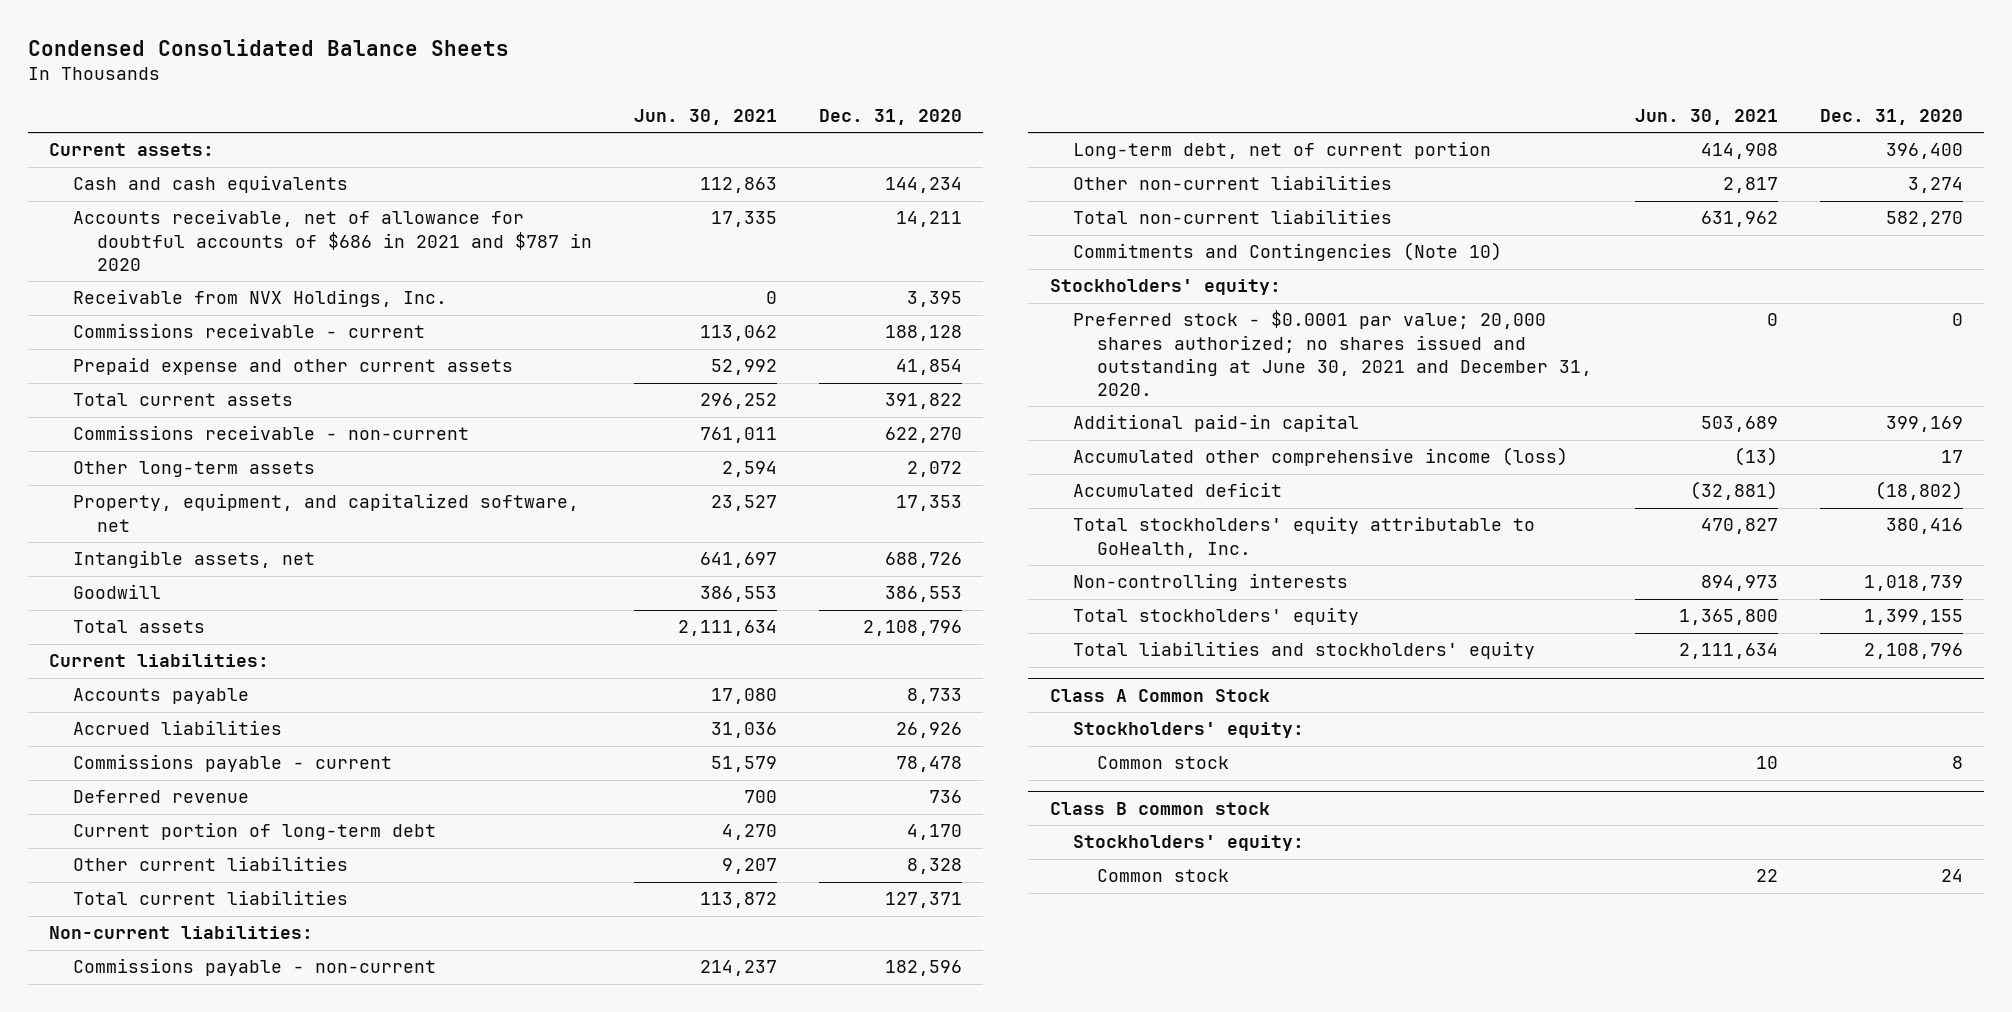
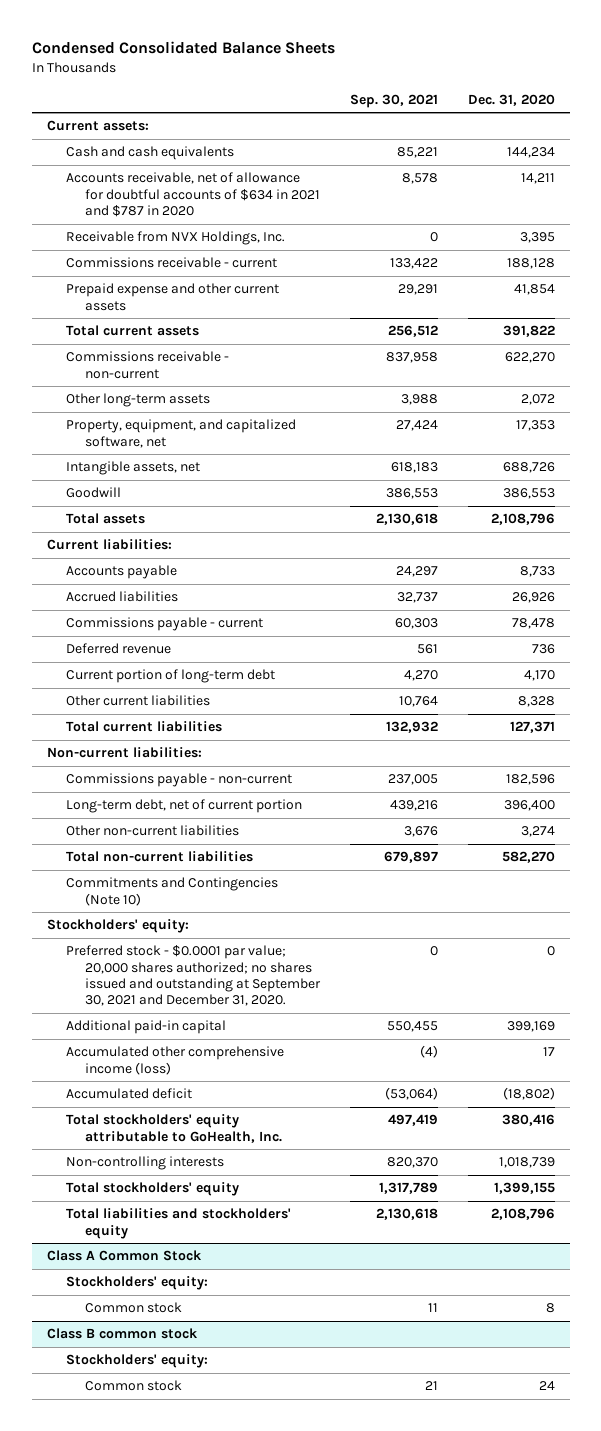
[633,109,777,126] Jun. 30, 2021 -> none
none -> [349,93,438,108] Sep. 30, 2021
[72,209,592,271] Accounts receivable, net of allowance for doubtful accounts of $686 in 2021 and $787 in 2020 -> [65,172,321,218] Accounts receivable, net of allowance for doubtful accounts of $634 in 2021 and $787 in 2020
[1073,310,1593,396] Preferred stock - $0.0001 par value; 20,000 shares authorized; no shares issued and outstanding at June 30, 2021 and December 31, 2020. -> [65,945,322,1007] Preferred stock - $0.0001 par value; 20,000 shares authorized; no shares issued and outstanding at September 30, 2021 and December 31, 2020.

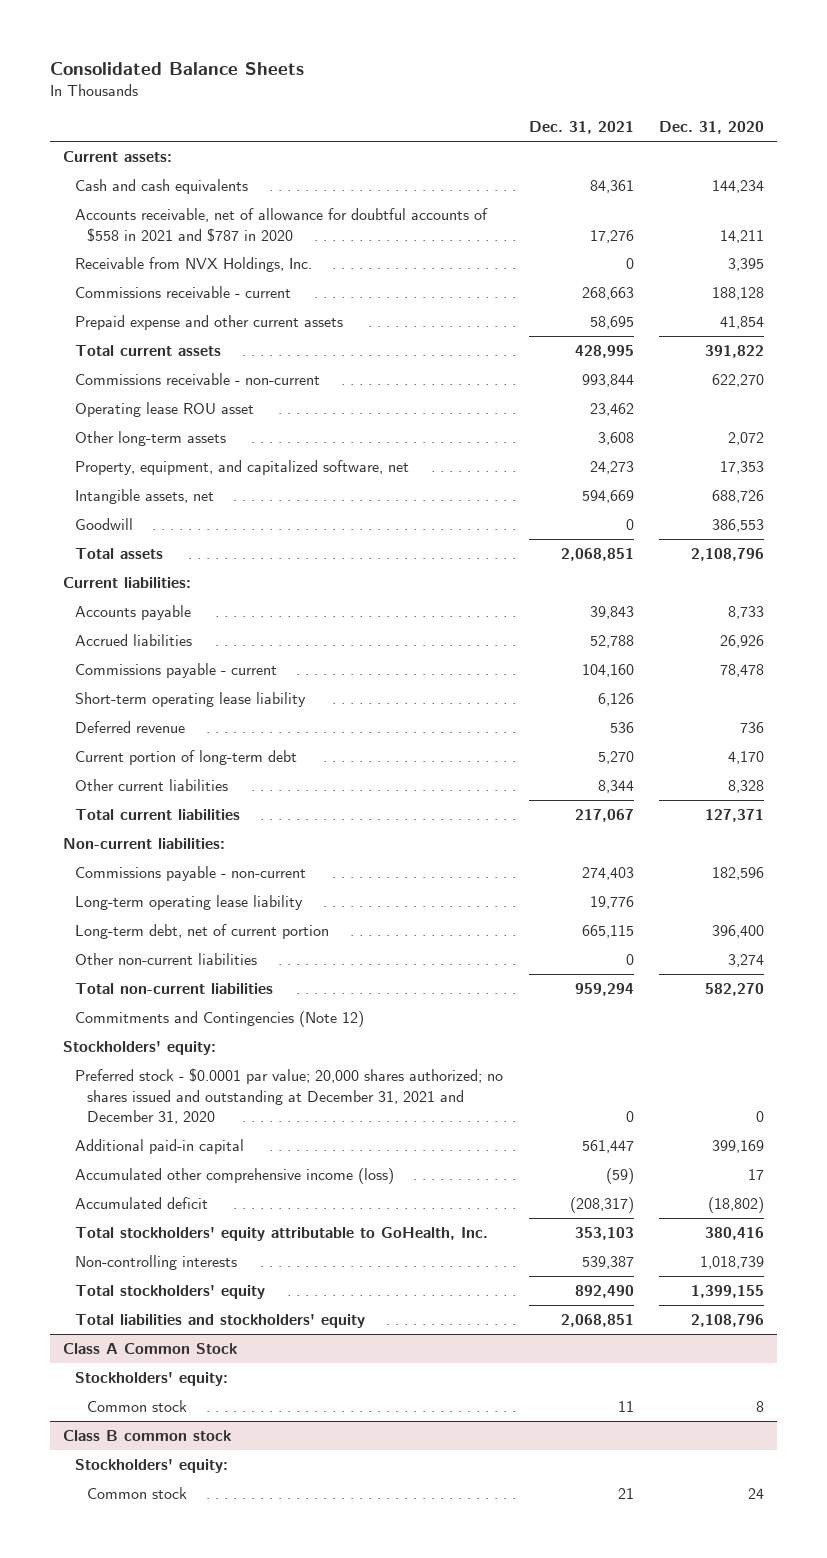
[31,41,335,55] Condensed Consolidated Balance Sheets -> [49,61,304,75] Consolidated Balance Sheets
[349,93,438,108] Sep. 30, 2021 -> none
none -> [528,121,634,135] Dec. 31, 2021
[65,172,321,218] Accounts receivable, net of allowance for doubtful accounts of $634 in 2021 and $787 in 2020 -> [74,208,488,242] Accounts receivable, net of allowance for doubtful accounts of $558 in 2021 and $787 in 2020
none -> [74,402,254,418] Operating lease ROU asset
none -> [74,692,306,708] Short-term operating lease liability
none -> [74,895,303,911] Long-term operating lease liability
[65,877,278,906] Commitments and Contingencies (Note 10) -> [74,1011,364,1028] Commitments and Contingencies (Note 12)
[65,945,322,1007] Preferred stock - $0.0001 par value; 20,000 shares authorized; no shares issued and outstanding at September 30, 2021 and December 31, 2020. -> [74,1068,503,1125] Preferred stock - $0.0001 par value; 20,000 shares authorized; no shares issued and outstanding at December 31, 2021 and December 31, 2020

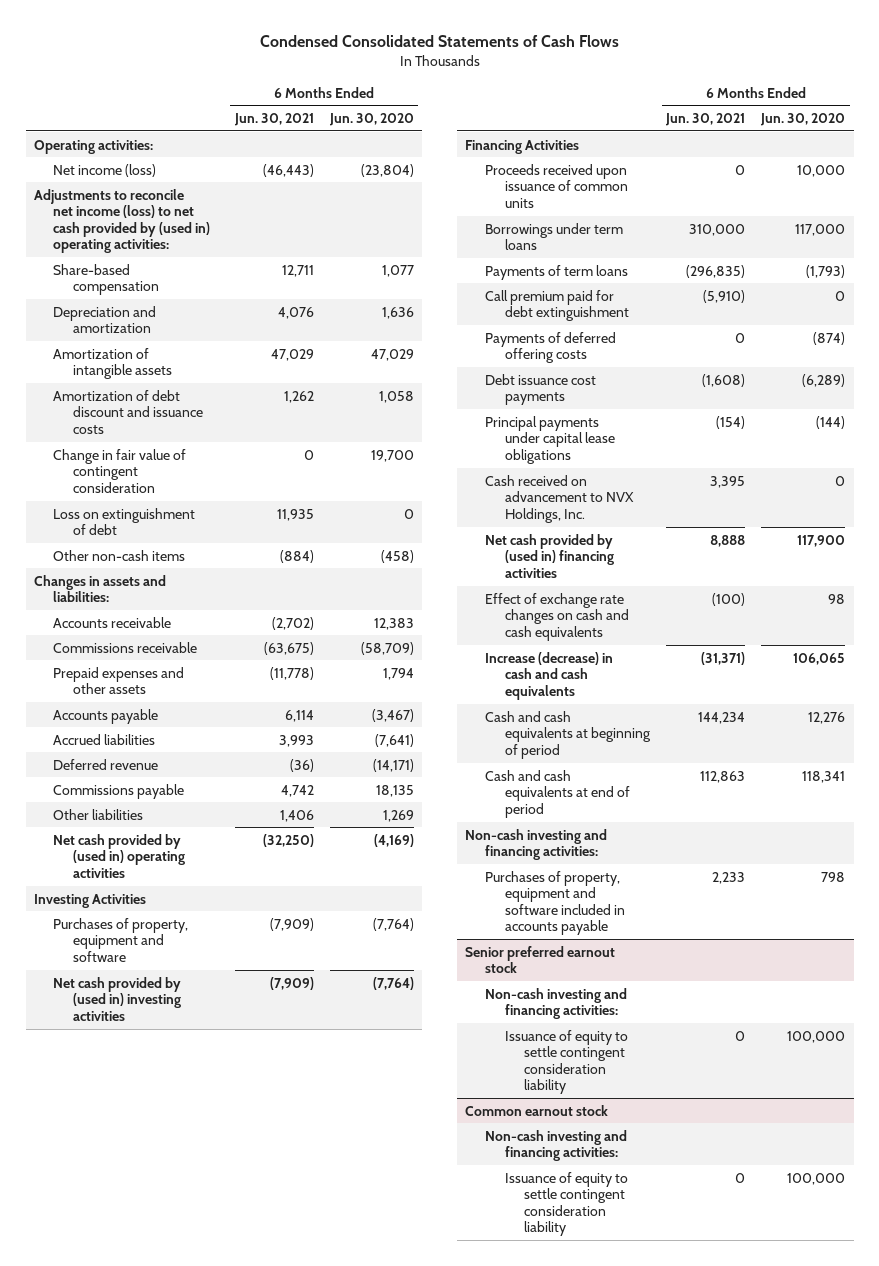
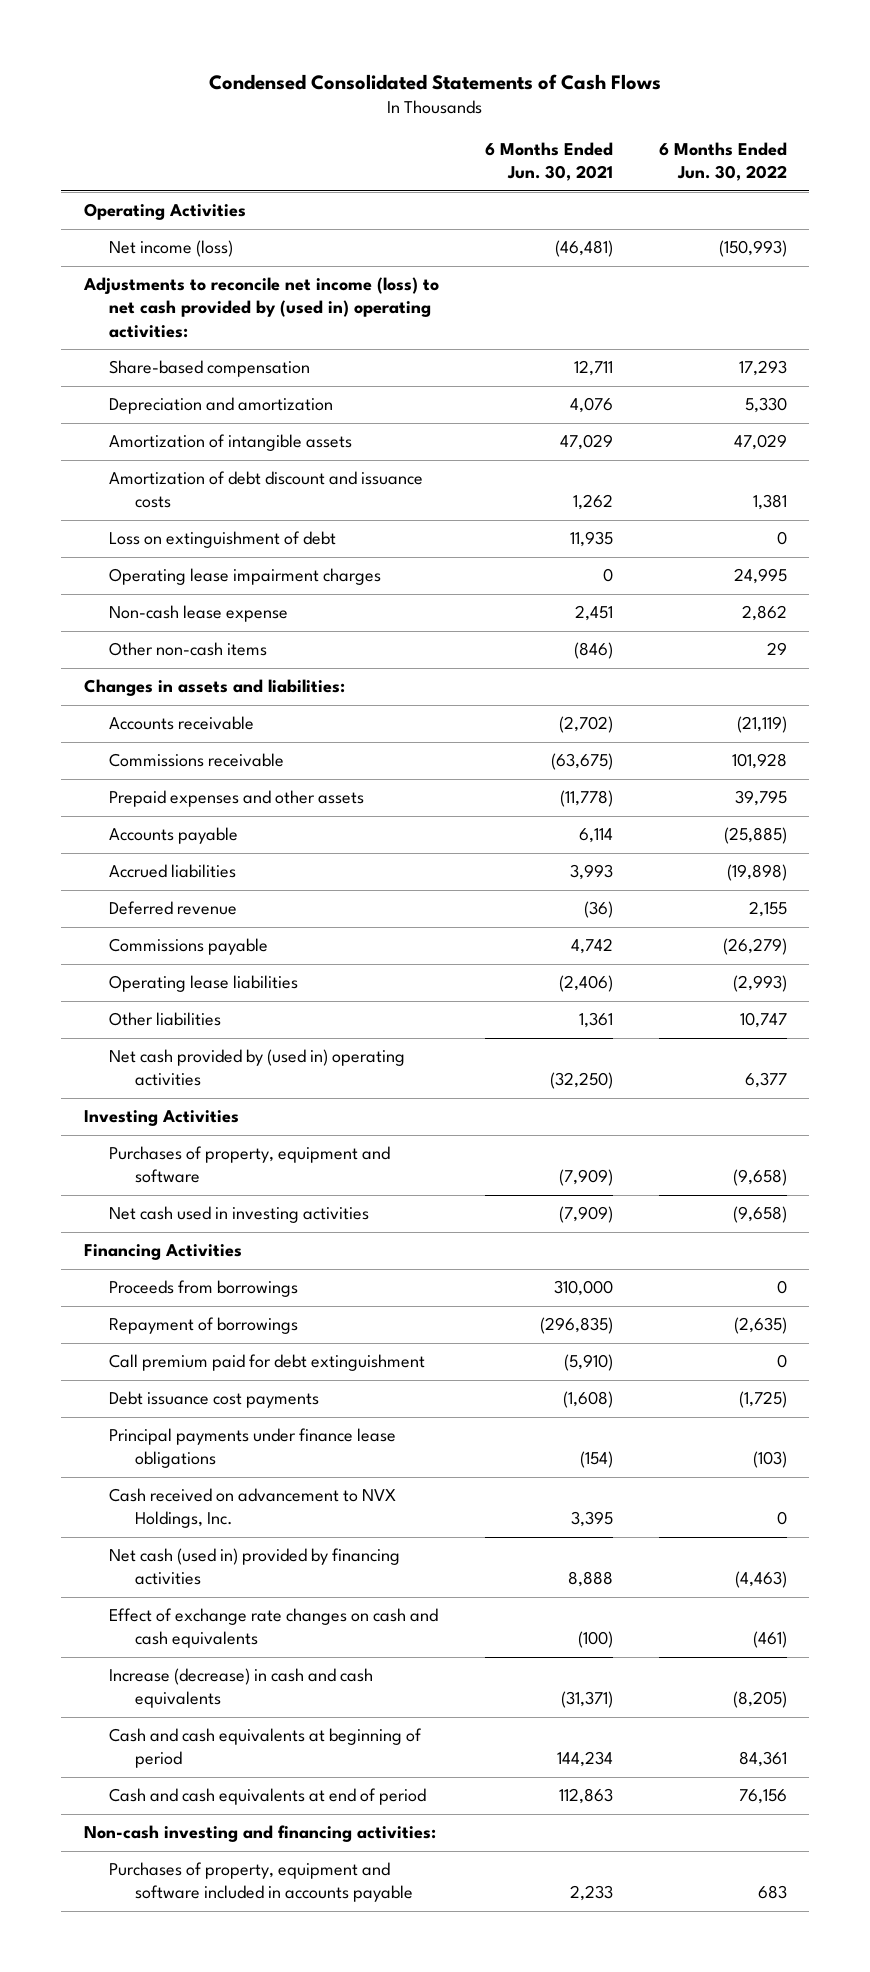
[328,113,414,127] Jun. 30, 2020 -> none
none -> [658,141,787,182] 6 Months Ended Jun. 30, 2022
[33,139,153,154] Operating activities: -> [83,203,246,221] Operating Activities
[262,163,314,177] (46,443) -> [554,240,613,258] (46,481)
[53,448,187,493] Change in fair value of contingent consideration -> none
none -> [109,568,382,586] Operating lease impairment charges
none -> [109,605,289,623] Non-cash lease expense
[279,549,314,563] (884) -> [573,642,613,660] (846)
none -> [109,975,299,993] Operating lease liabilities
[279,809,314,822] 1,406 -> [578,1012,613,1029] 1,361
[53,976,182,1021] Net cash provided by (used in) investing activities -> [109,1206,370,1224] Net cash used in investing activities
[484,163,628,208] Proceeds received upon issuance of common units -> none
[484,222,623,251] Borrowings under term loans -> [109,1280,299,1298] Proceeds from borrowings
[484,264,628,280] Payments of term loans -> [109,1317,299,1335] Repayment of borrowings
[484,331,616,364] Payments of deferred offering costs -> none
[484,415,615,464] Principal payments under capital lease obligations -> [109,1428,397,1469] Principal payments under finance lease obligations
[484,533,614,578] Net cash provided by (used in) financing activities -> [109,1548,401,1586] Net cash (used in) provided by financing activities
[465,945,616,974] Senior preferred earnout stock -> none
[484,987,627,1020] Non-cash investing and financing activities: -> none
[504,1029,628,1095] Issuance of equity to settle contingent consideration liability -> none
[465,1104,609,1116] Common earnout stock -> none
[484,1129,627,1162] Non-cash investing and financing activities: -> none
[504,1171,628,1237] Issuance of equity to settle contingent consideration liability -> none

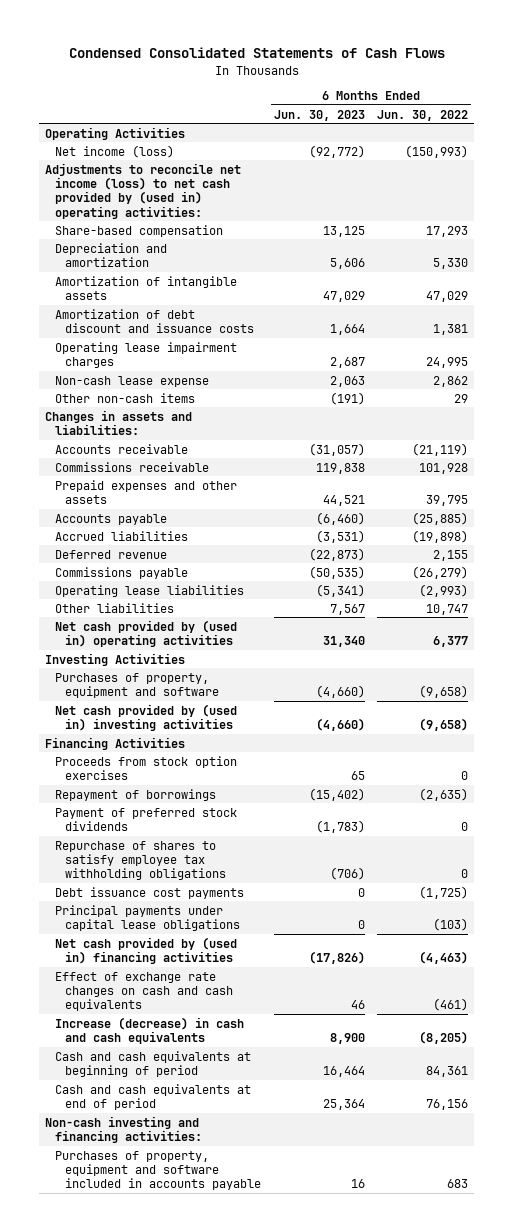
[484,141,613,182] 6 Months Ended Jun. 30, 2021 -> none
none -> [273,109,365,121] Jun. 30, 2023
[109,531,337,549] Loss on extinguishment of debt -> none
[109,1206,370,1224] Net cash used in investing activities -> [55,703,238,731] Net cash provided by (used in) investing activities
[109,1280,299,1298] Proceeds from borrowings -> none
none -> [55,755,238,780] Proceeds from stock option exercises
[109,1354,426,1372] Call premium paid for debt extinguishment -> none
none -> [55,807,238,831] Payment of preferred stock dividends
none -> [55,840,227,881] Repurchase of shares to satisfy employee tax withholding obligations
[109,1488,397,1529] Cash received on advancement to NVX Holdings, Inc. -> none
[109,1428,397,1469] Principal payments under finance lease obligations -> [55,904,241,931] Principal payments under capital lease obligations
[109,1548,401,1586] Net cash (used in) provided by financing activities -> [55,936,238,964] Net cash provided by (used in) financing activities

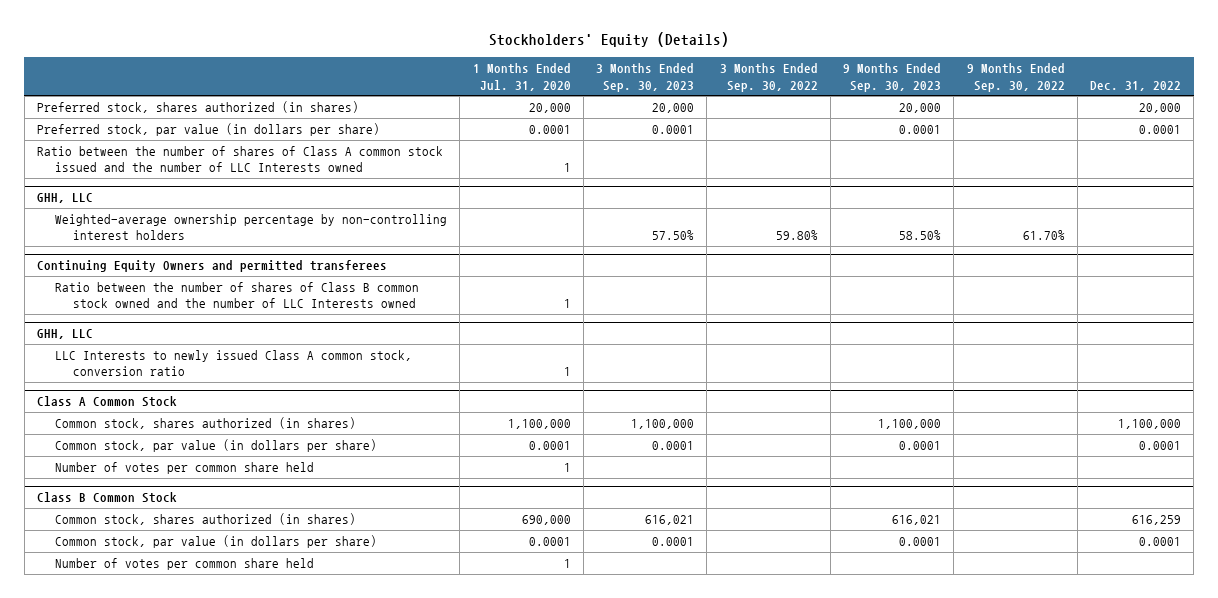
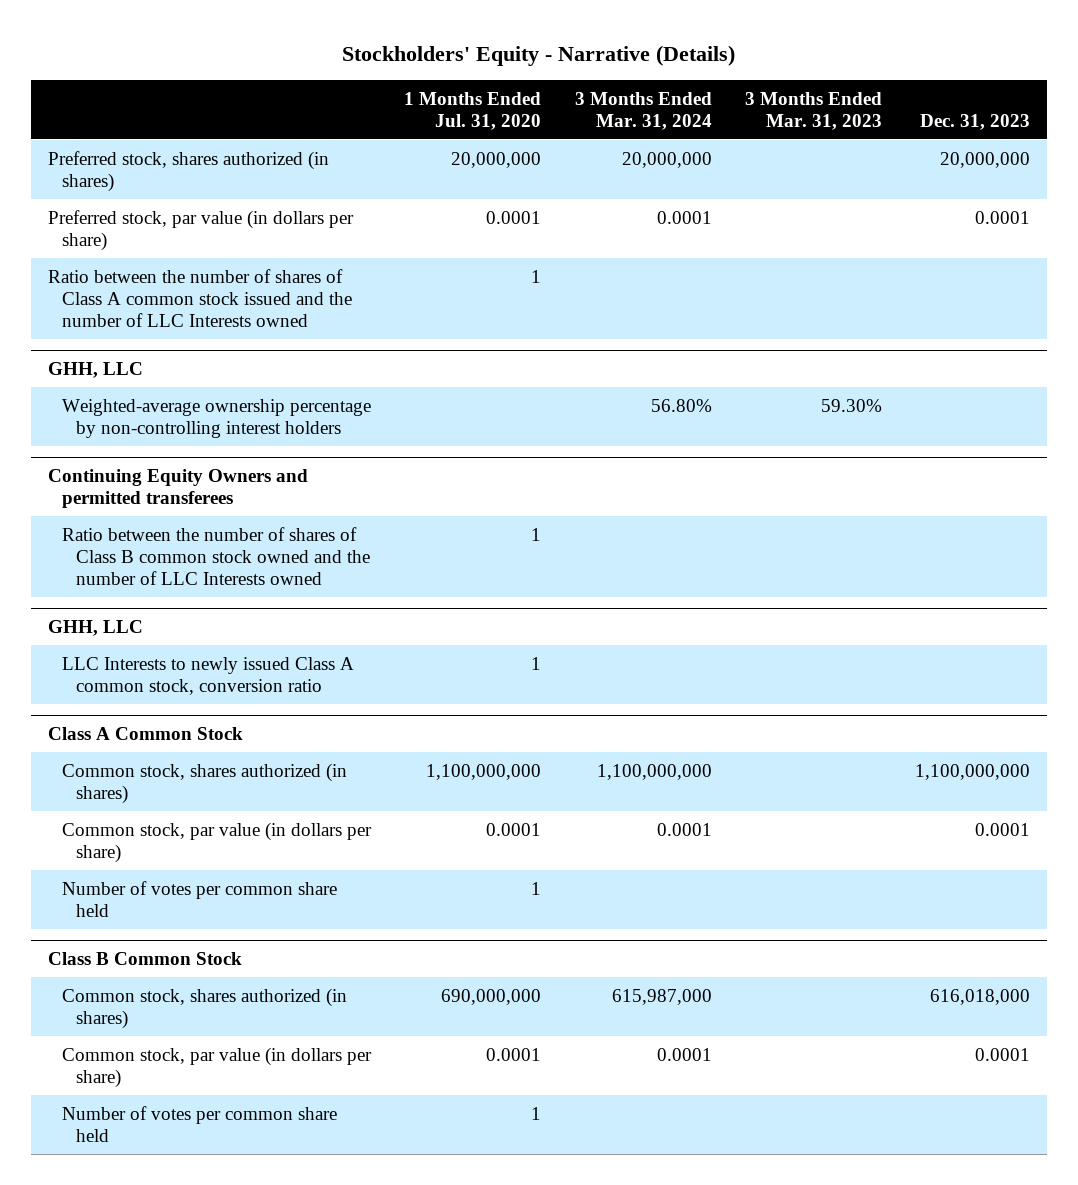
[488,32,729,48] Stockholders' Equity (Details) -> [341,44,735,66] Stockholders' Equity - Narrative (Details)
[596,63,695,92] 3 Months Ended Sep. 30, 2023 -> none
[719,63,818,92] 3 Months Ended Sep. 30, 2022 -> none
[843,63,942,92] 9 Months Ended Sep. 30, 2023 -> none
[966,63,1065,92] 9 Months Ended Sep. 30, 2022 -> none
[1090,80,1182,91] Dec. 31, 2022 -> none
none -> [574,91,712,130] 3 Months Ended Mar. 31, 2024
none -> [744,91,882,130] 3 Months Ended Mar. 31, 2023
none -> [920,113,1031,130] Dec. 31, 2023
[528,103,571,114] 20,000 -> [451,151,542,168] 20,000,000
[507,419,571,430] 1,100,000 -> [426,763,542,780] 1,100,000,000
[521,515,571,526] 690,000 -> [441,988,542,1005] 690,000,000

